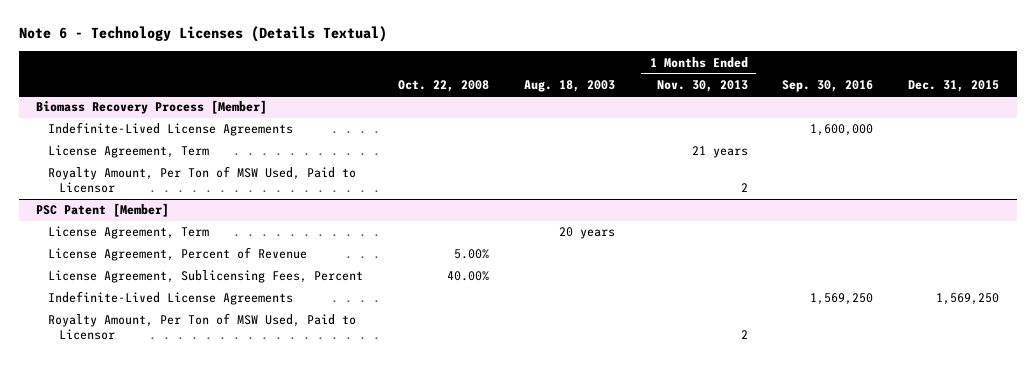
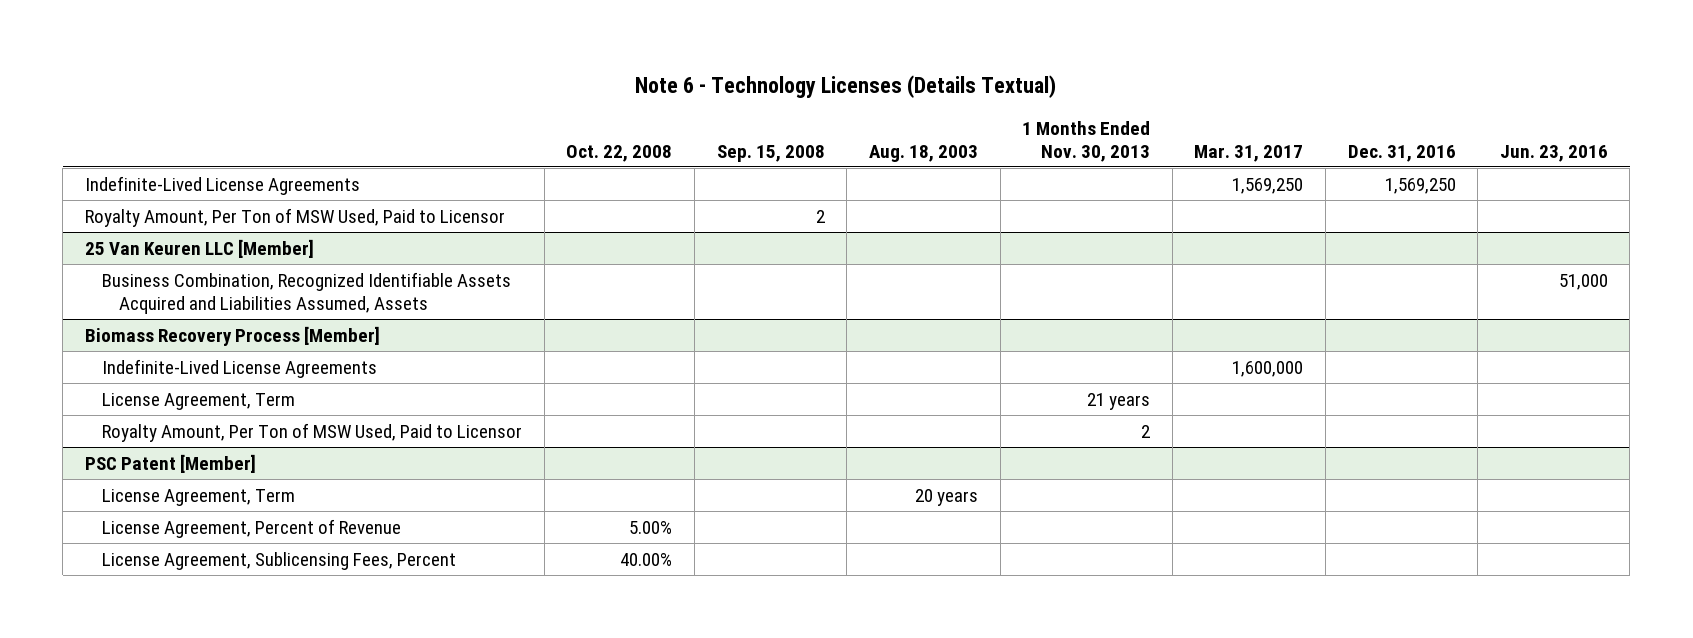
[782,79,874,92] Sep. 30, 2016 -> none
[908,79,1000,92] Dec. 31, 2015 -> none
none -> [716,144,825,162] Sep. 15, 2008
none -> [1194,144,1304,162] Mar. 31, 2017
none -> [1347,144,1456,162] Dec. 31, 2016
none -> [1499,144,1608,162] Jun. 23, 2016
none -> [84,175,360,195] Indefinite-Lived License Agreements
none -> [84,207,505,227] Royalty Amount, Per Ton of MSW Used, Paid to Licensor
none -> [84,238,314,258] 25 Van Keuren LLC [Member]
none -> [102,271,512,314] Business Combination, Recognized Identifiable Assets Acquired and Liabilities Assumed, Assets
[47,291,293,306] Indefinite-Lived License Agreements -> none
[47,313,356,341] Royalty Amount, Per Ton of MSW Used, Paid to Licensor -> none

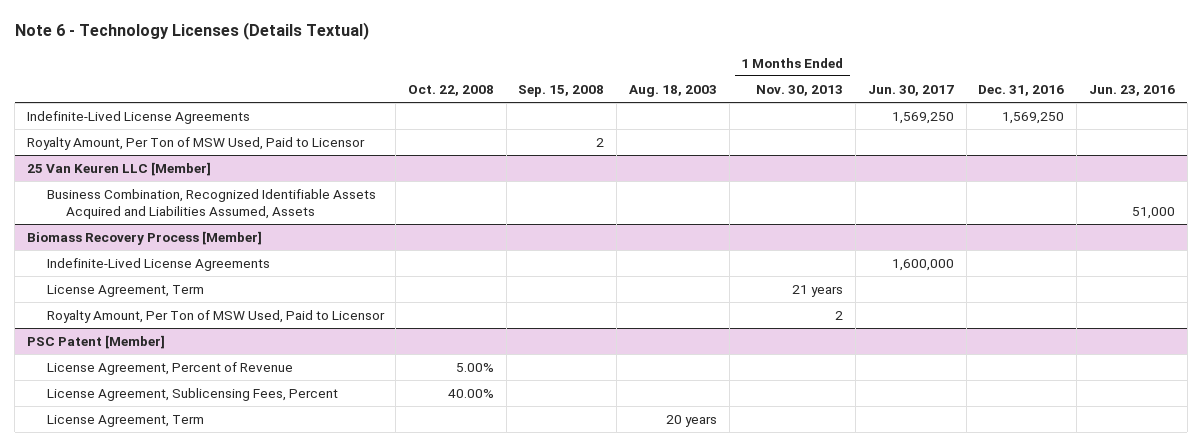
[1194,144,1304,162] Mar. 31, 2017 -> none
none -> [867,84,954,96] Jun. 30, 2017
[102,488,296,506] License Agreement, Term -> [46,414,204,427] License Agreement, Term

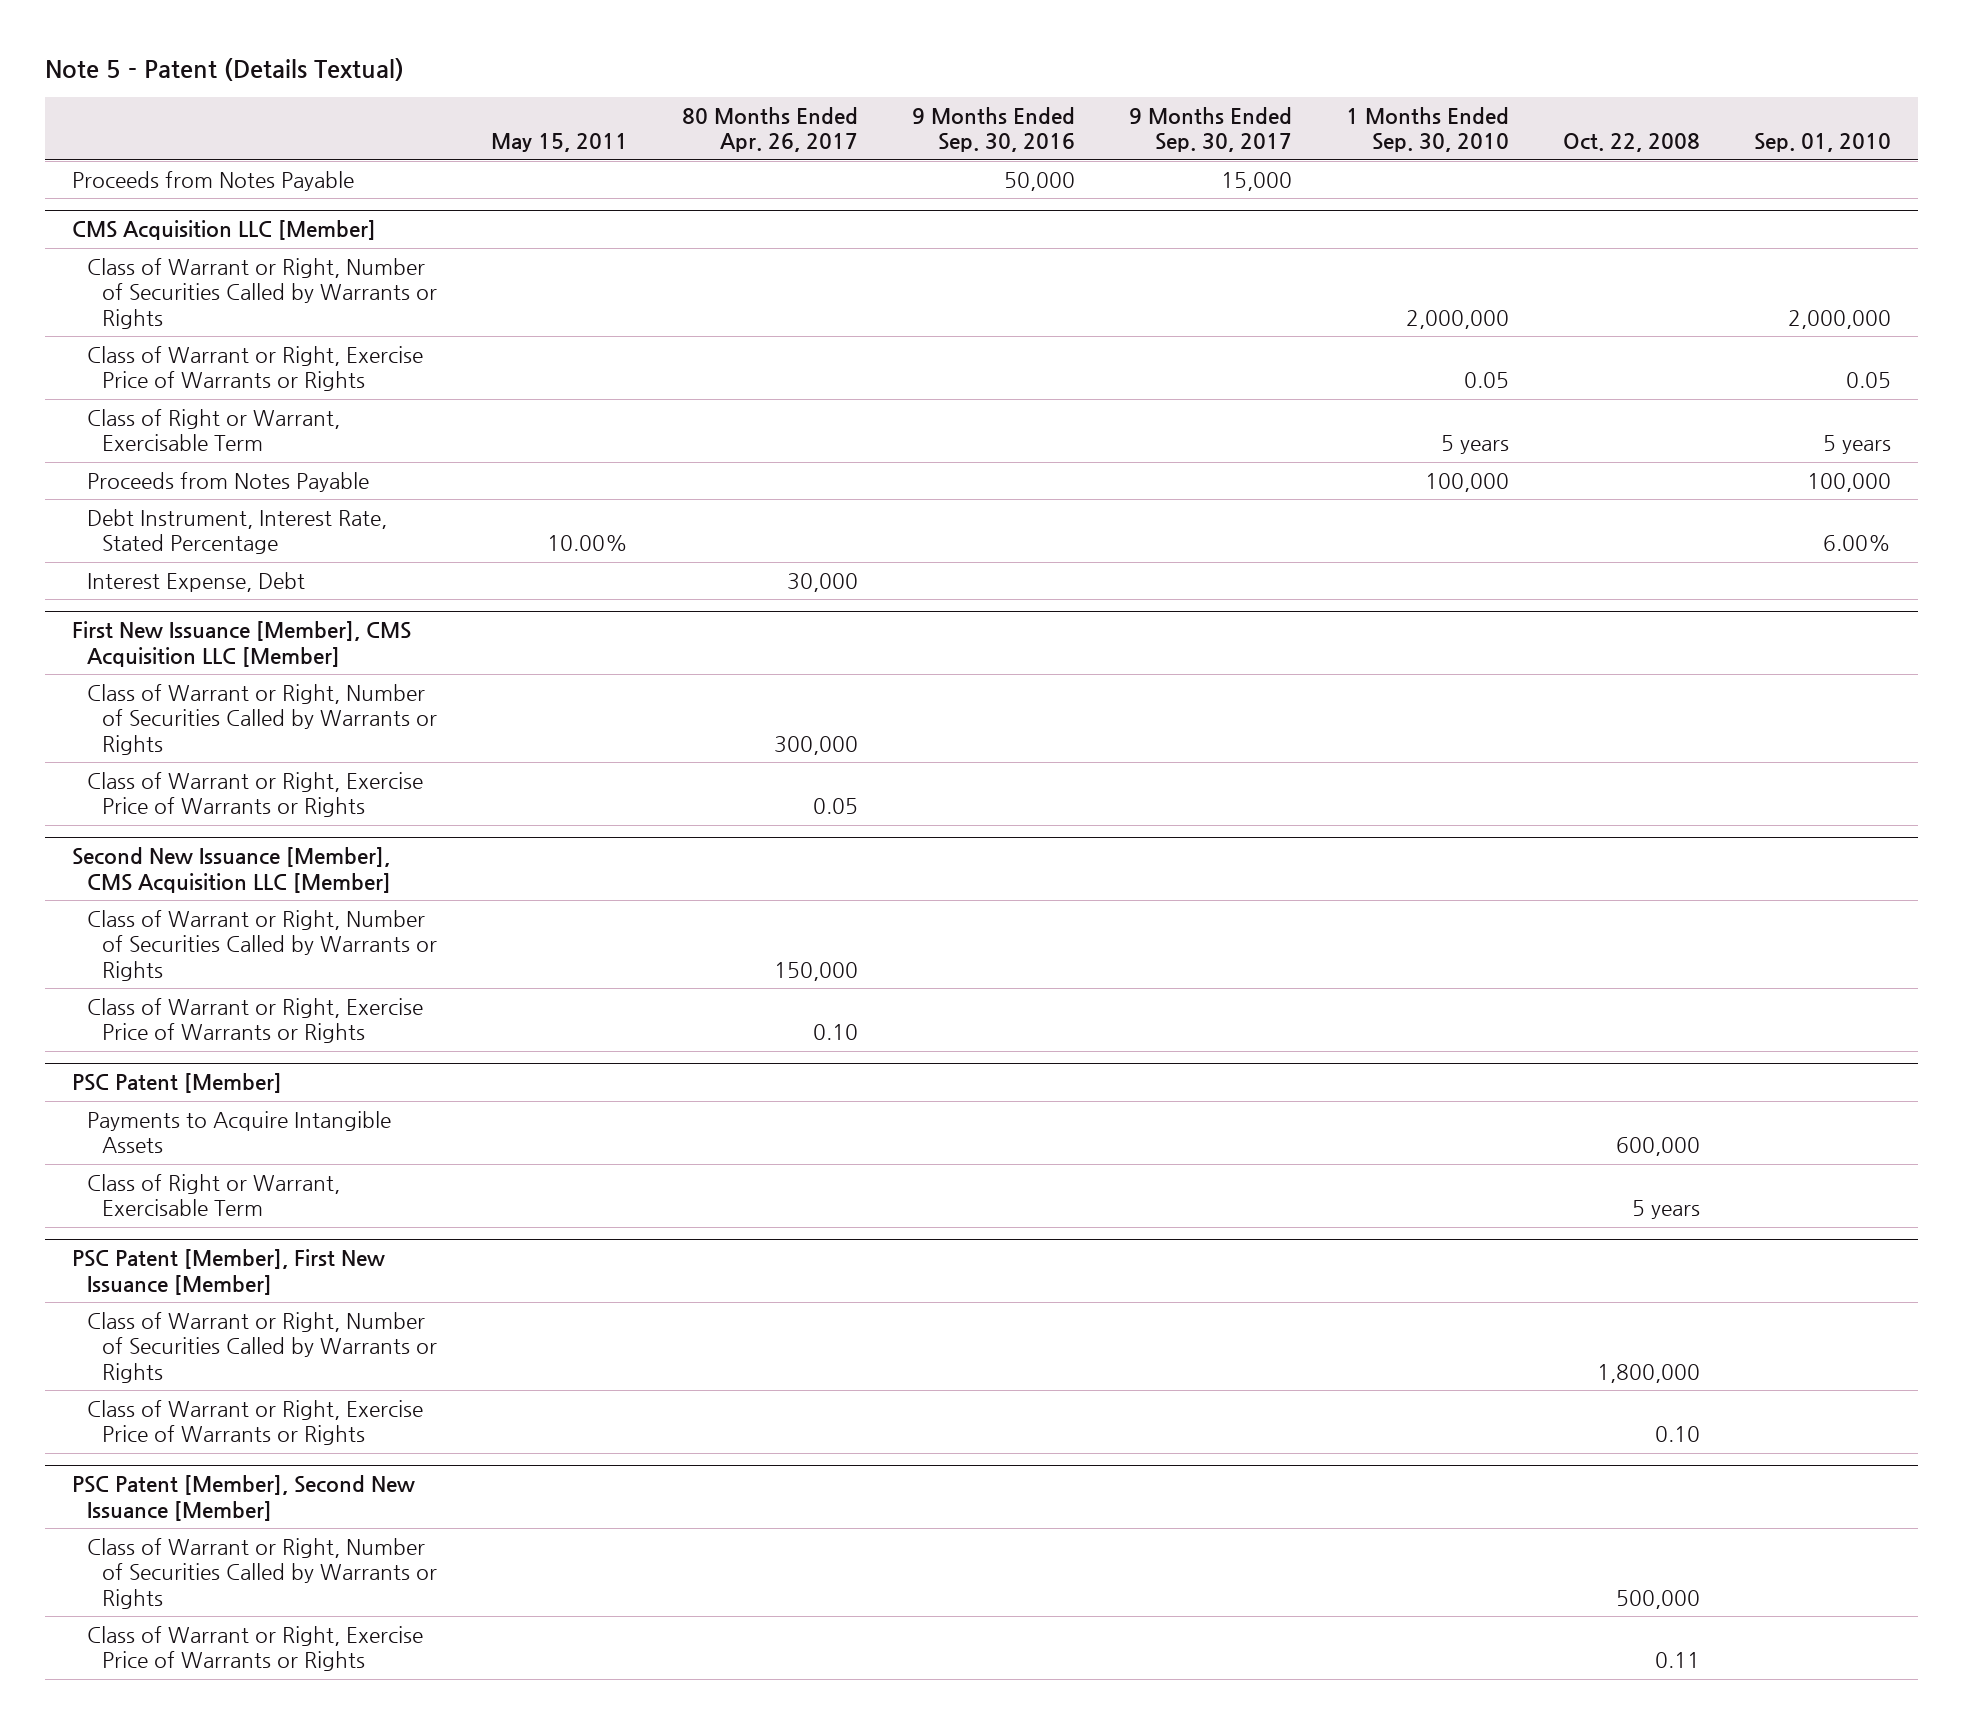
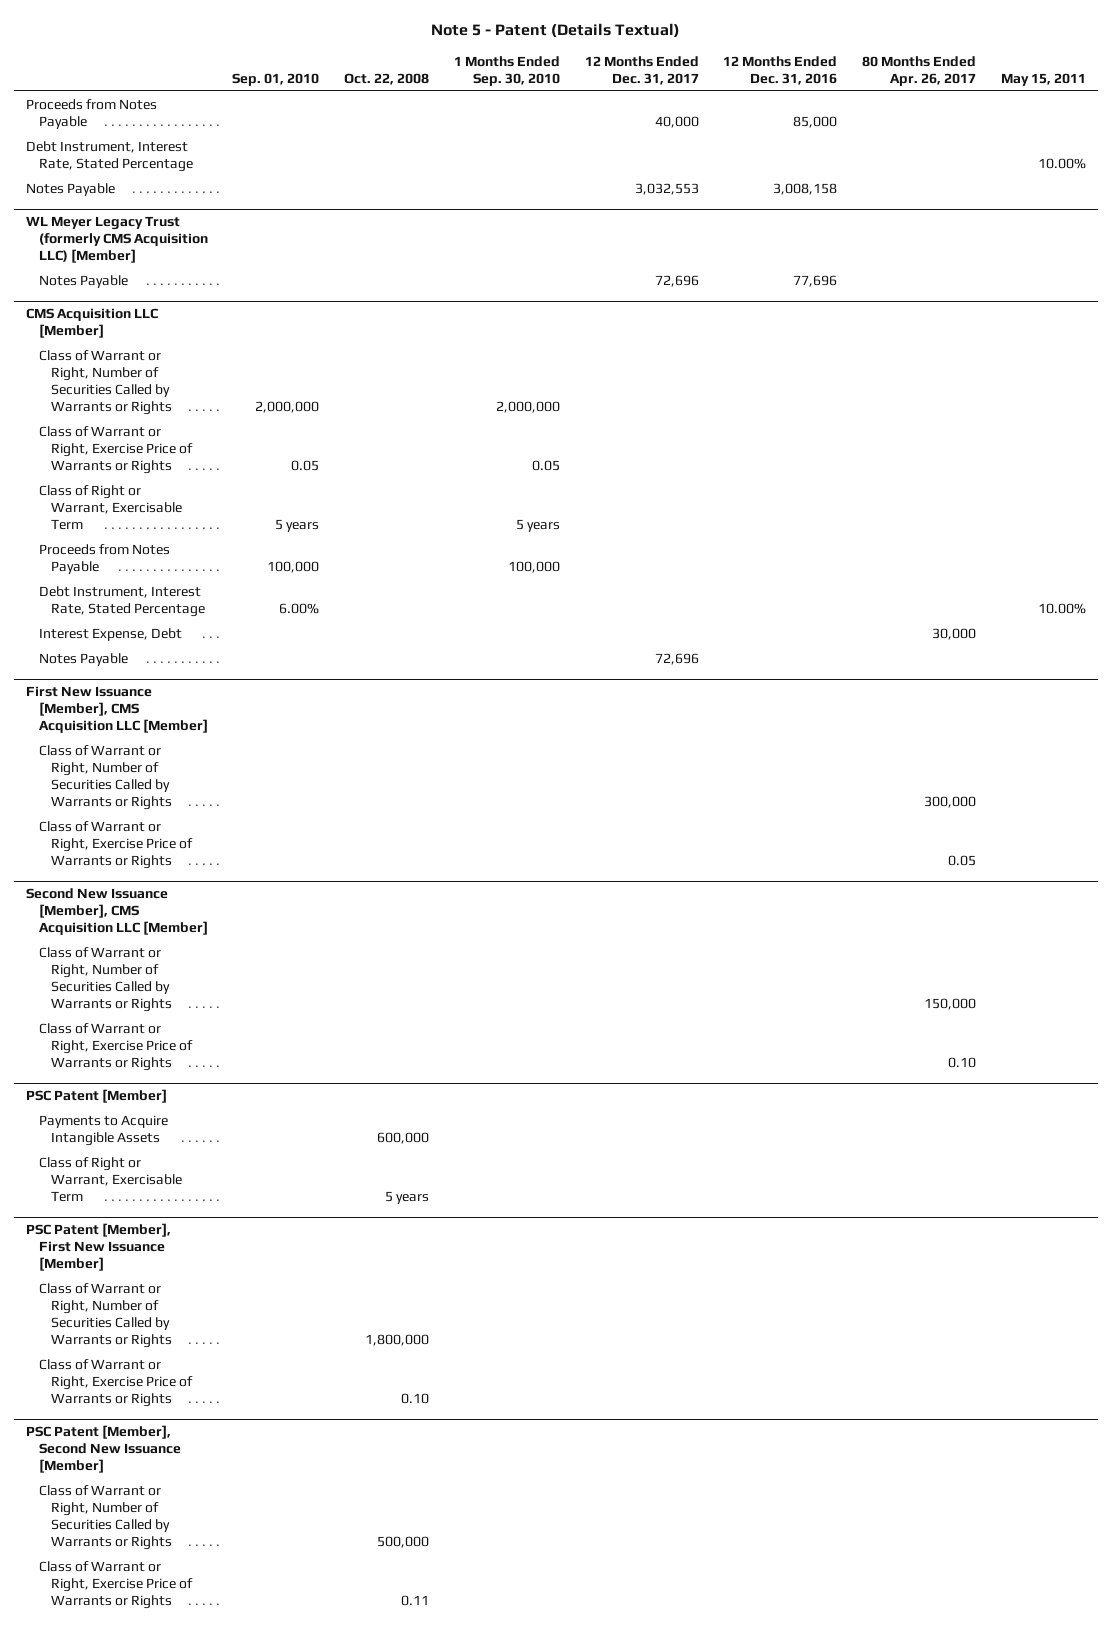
[911,106,1075,153] 9 Months Ended Sep. 30, 2016 -> none
[1129,106,1293,153] 9 Months Ended Sep. 30, 2017 -> none
none -> [584,55,699,85] 12 Months Ended Dec. 31, 2017
none -> [723,55,838,85] 12 Months Ended Dec. 31, 2016
none -> [25,140,193,172] Debt Instrument, Interest Rate, Stated Percentage
none -> [25,182,115,196] Notes Payable
none -> [25,216,208,264] WL Meyer Legacy Trust (formerly CMS Acquisition LLC) [Member]
none -> [38,274,128,288] Notes Payable
none -> [38,652,128,666] Notes Payable

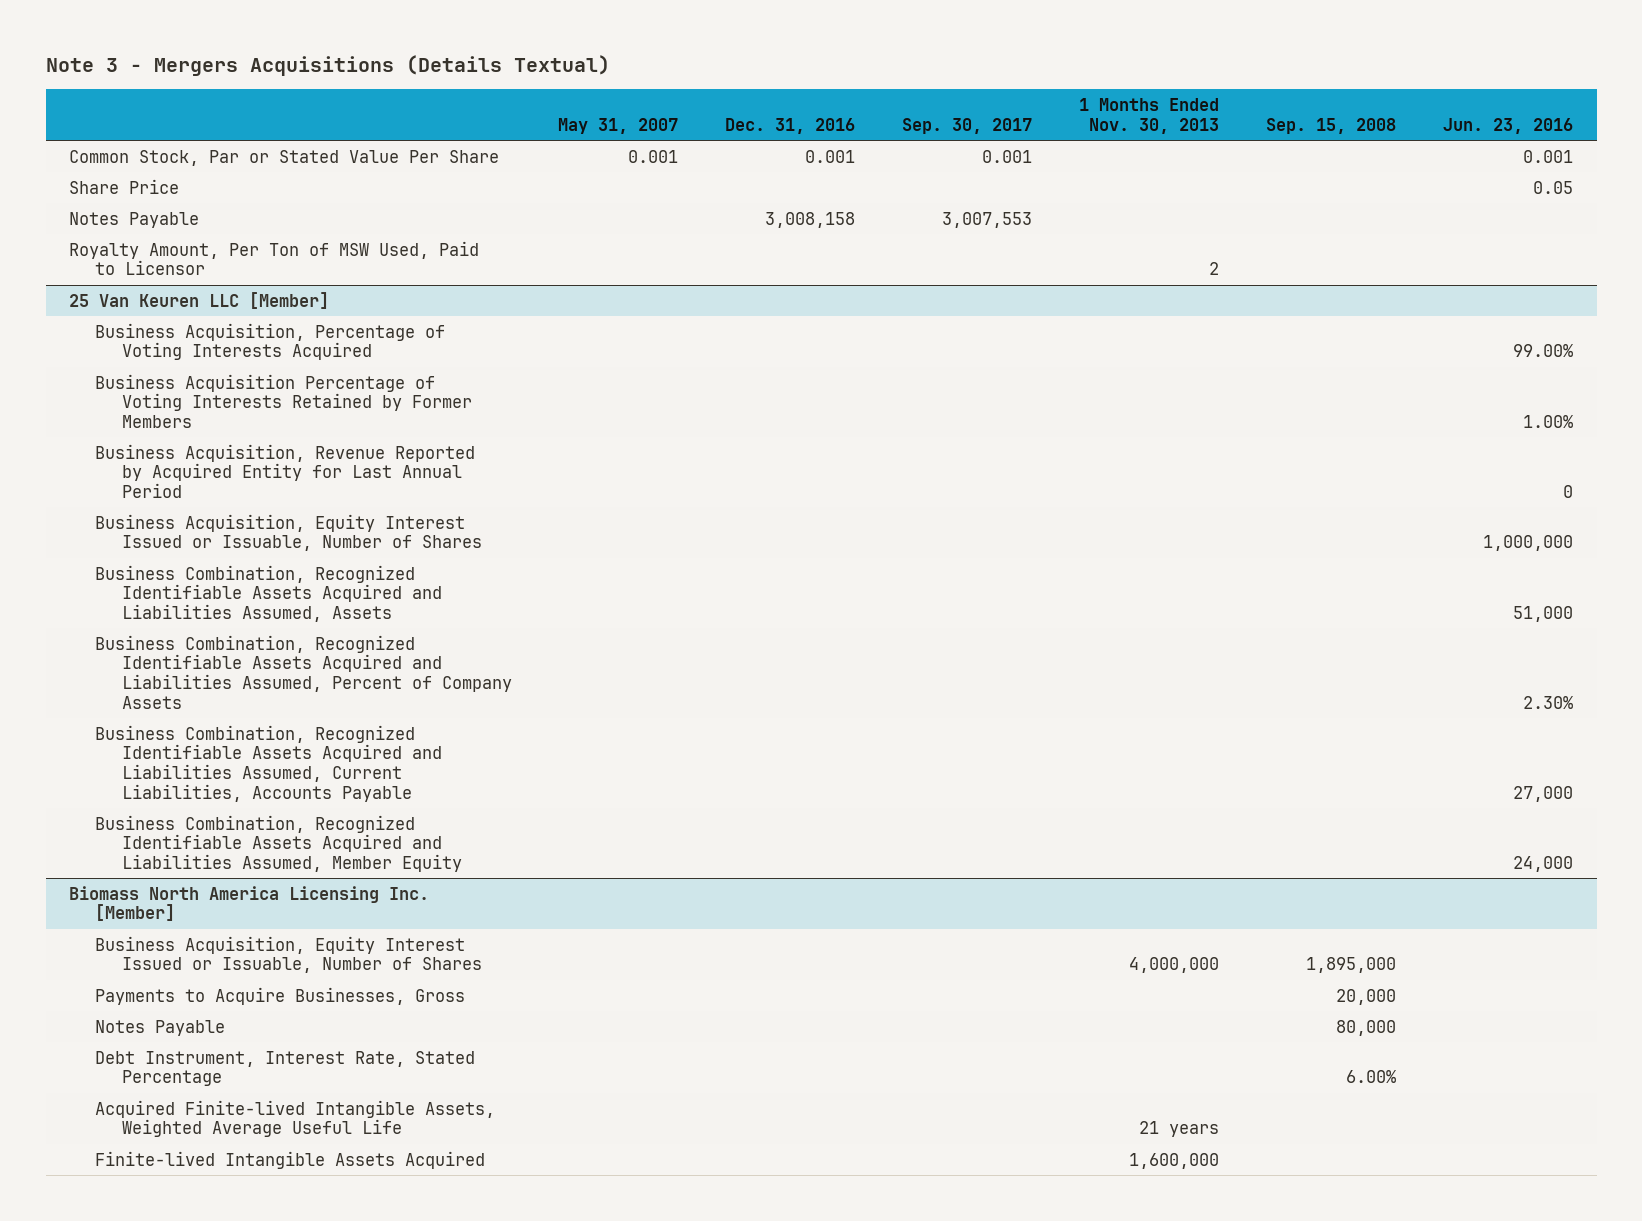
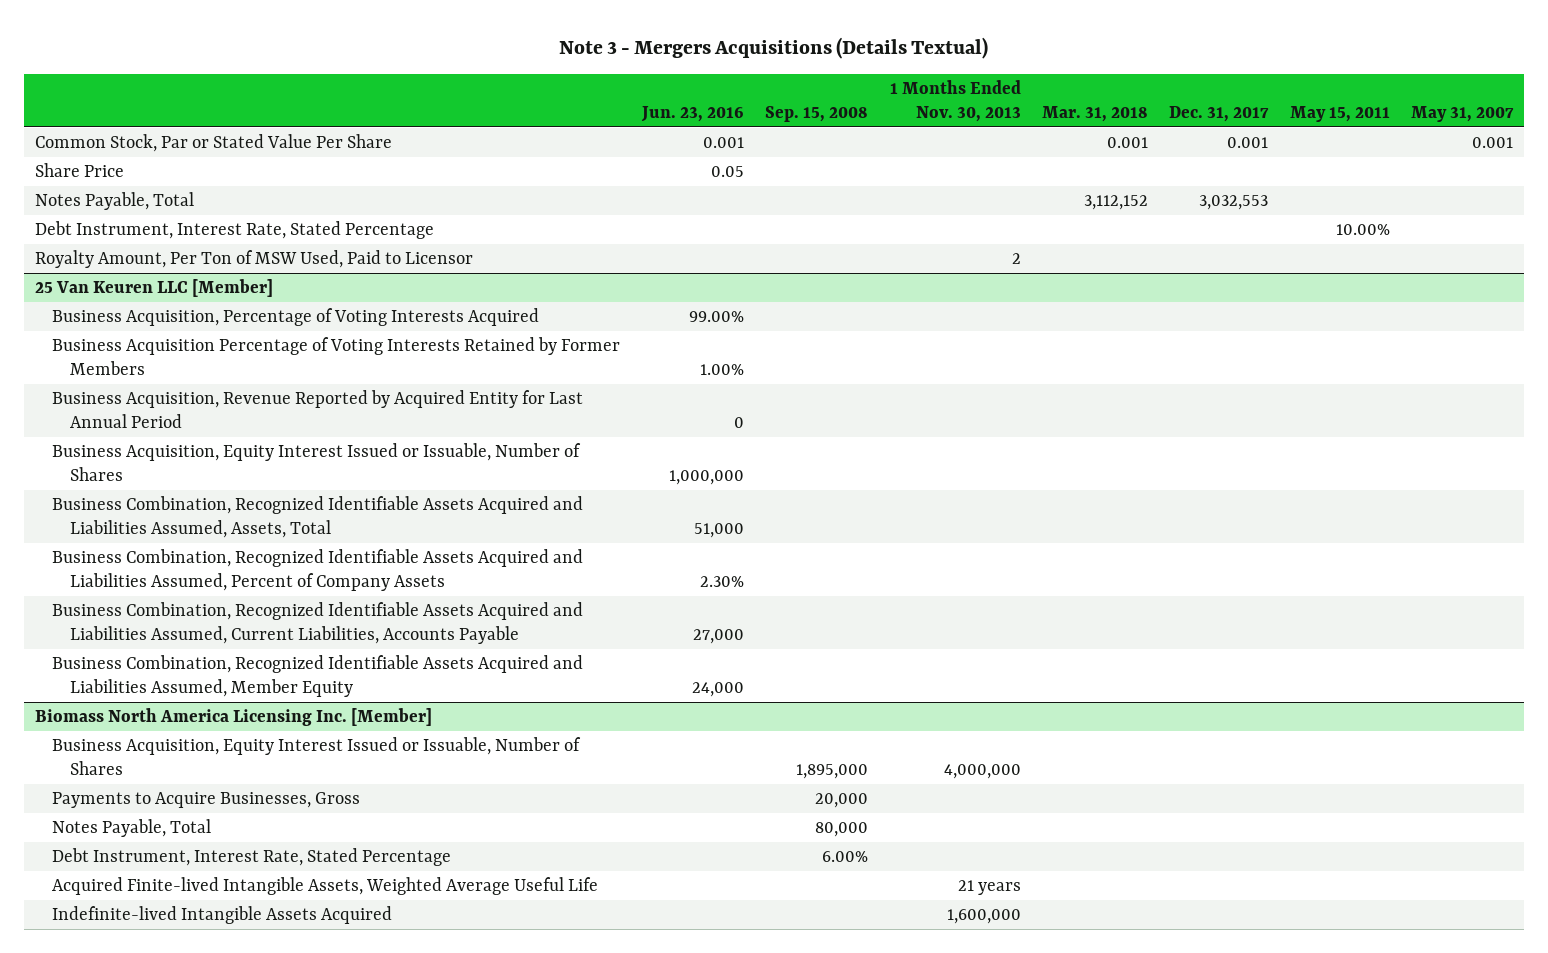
[725,117,856,134] Dec. 31, 2016 -> none
[902,117,1033,134] Sep. 30, 2017 -> none
none -> [1041,105,1148,122] Mar. 31, 2018
none -> [1169,105,1270,122] Dec. 31, 2017
none -> [1289,105,1390,122] May 15, 2011
[69,211,200,228] Notes Payable -> [34,191,194,210] Notes Payable, Total
none -> [34,220,434,239] Debt Instrument, Interest Rate, Stated Percentage
[95,564,442,623] Business Combination, Recognized Identifiable Assets Acquired and Liabilities Assumed, Assets -> [52,495,584,538] Business Combination, Recognized Identifiable Assets Acquired and Liabilities Assumed, Assets, Total
[95,1019,226,1036] Notes Payable -> [52,818,212,837] Notes Payable, Total
[95,1150,486,1169] Finite-lived Intangible Assets Acquired -> [52,905,393,924] Indefinite-lived Intangible Assets Acquired

